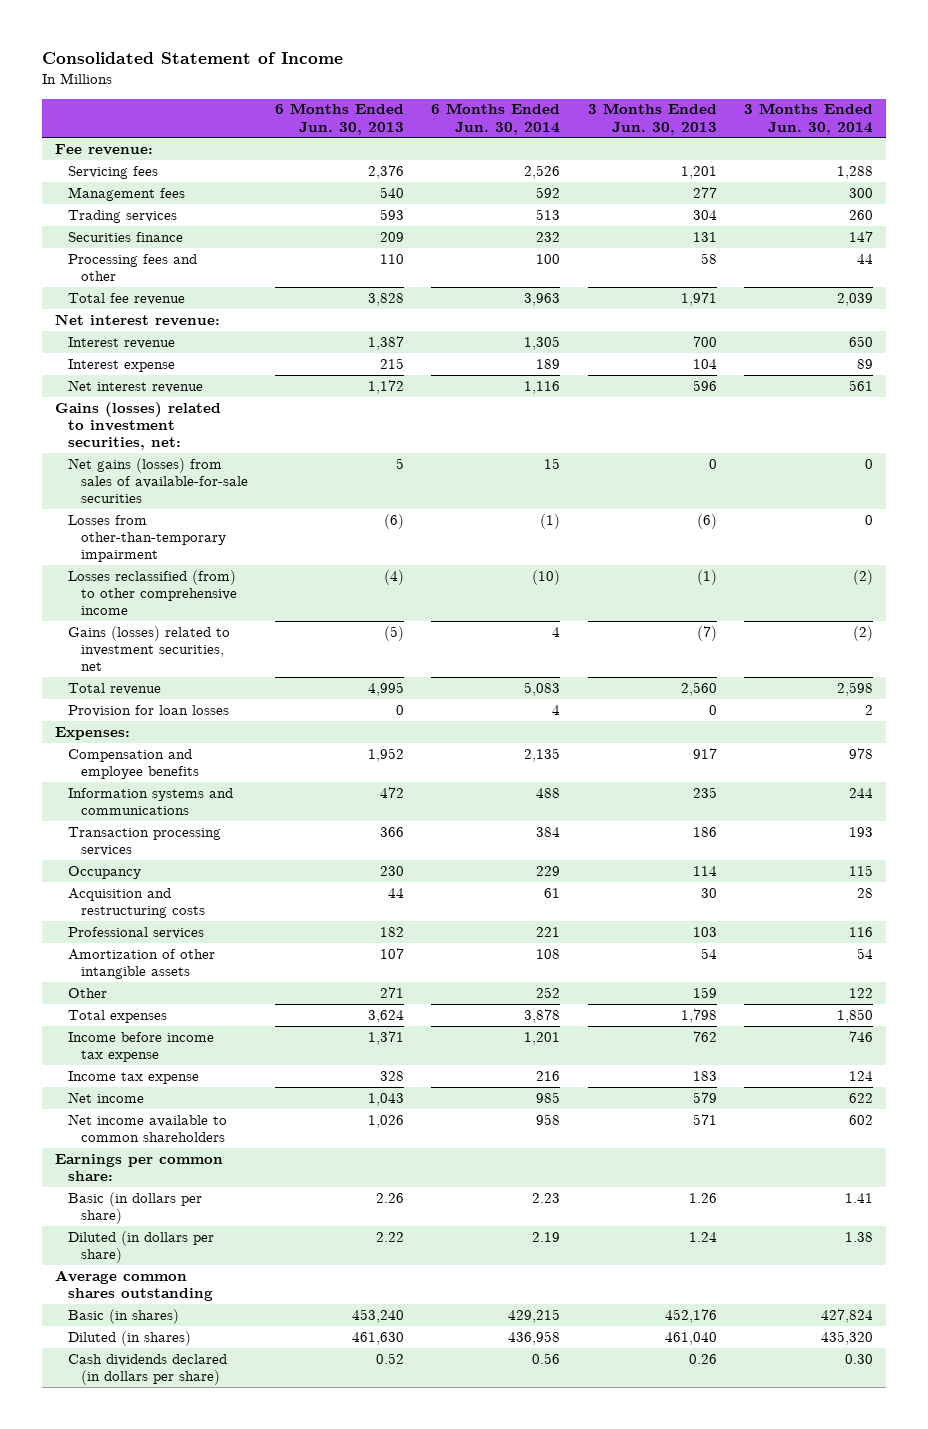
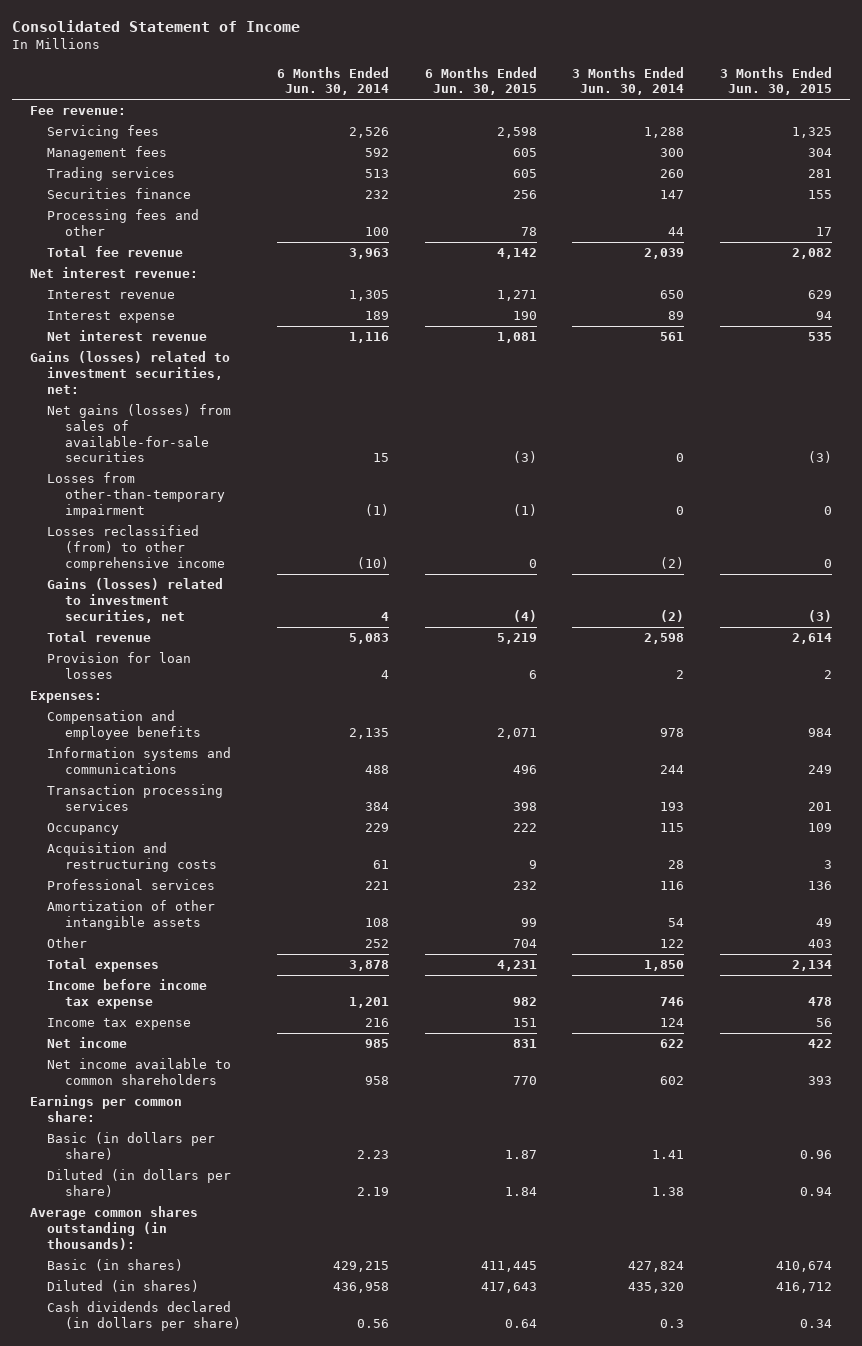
[275,103,405,135] 6 Months Ended Jun. 30, 2013 -> none
[587,103,717,135] 3 Months Ended Jun. 30, 2013 -> none
none -> [424,66,537,96] 6 Months Ended Jun. 30, 2015
none -> [720,66,833,96] 3 Months Ended Jun. 30, 2015
[55,1269,214,1302] Average common shares outstanding -> [29,1206,198,1250] Average common shares outstanding (in thousands):
[844,1353,873,1364] 0.30 -> [660,1318,685,1328] 0.3

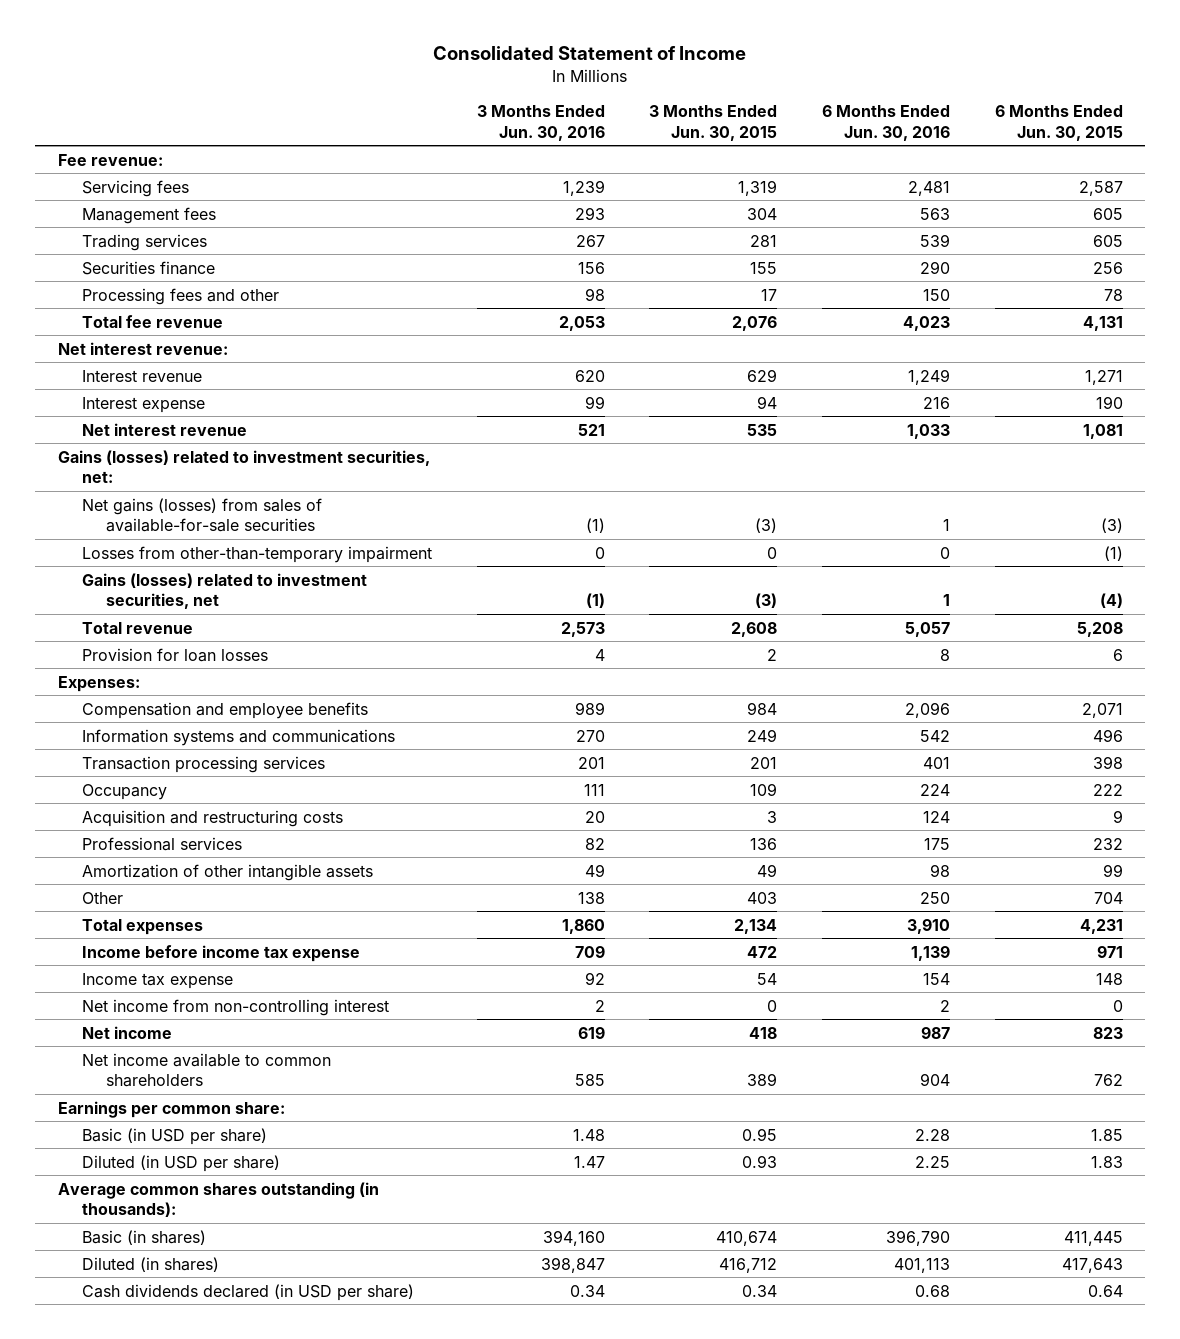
[276,66,389,96] 6 Months Ended Jun. 30, 2014 -> none
[572,66,685,96] 3 Months Ended Jun. 30, 2014 -> none
none -> [476,105,605,141] 3 Months Ended Jun. 30, 2016
none -> [821,105,950,141] 6 Months Ended Jun. 30, 2016
[496,127,537,139] 2,598 -> [1078,180,1123,196] 2,587
[792,127,833,139] 1,325 -> [738,179,778,196] 1,319
[496,248,537,260] 4,142 -> [1082,315,1123,331] 4,131
[792,248,833,260] 2,082 -> [732,315,778,331] 2,076
[47,525,226,571] Losses reclassified (from) to other comprehensive income -> none
[496,633,537,645] 5,219 -> [1076,621,1123,637] 5,208
[792,633,833,645] 2,614 -> [731,621,778,637] 2,608
[512,996,537,1006] 982 -> [1096,944,1123,958] 971
[808,996,833,1006] 478 -> [747,945,778,958] 472
[512,1018,537,1028] 151 -> [1095,972,1123,985] 148
[816,1018,833,1028] 56 -> [757,972,778,985] 54
none -> [81,998,389,1016] Net income from non-controlling interest
[512,1039,537,1049] 831 -> [1092,1026,1123,1039] 823
[808,1039,833,1049] 422 -> [749,1026,778,1039] 418
[512,1075,537,1085] 770 -> [1093,1074,1123,1087] 762
[808,1075,833,1085] 393 -> [747,1073,778,1087] 389
[47,1132,216,1160] Basic (in dollars per share) -> [81,1127,267,1145] Basic (in USD per share)
[504,1149,537,1159] 1.87 -> [1090,1128,1123,1141] 1.85
[800,1149,833,1159] 0.96 -> [742,1127,778,1141] 0.95
[47,1169,232,1197] Diluted (in dollars per share) -> [81,1154,280,1172] Diluted (in USD per share)
[504,1186,537,1196] 1.84 -> [1090,1155,1123,1168] 1.83
[800,1186,833,1196] 0.94 -> [742,1154,778,1168] 0.93
[47,1301,242,1331] Cash dividends declared (in dollars per share) -> [81,1283,414,1301] Cash dividends declared (in USD per share)

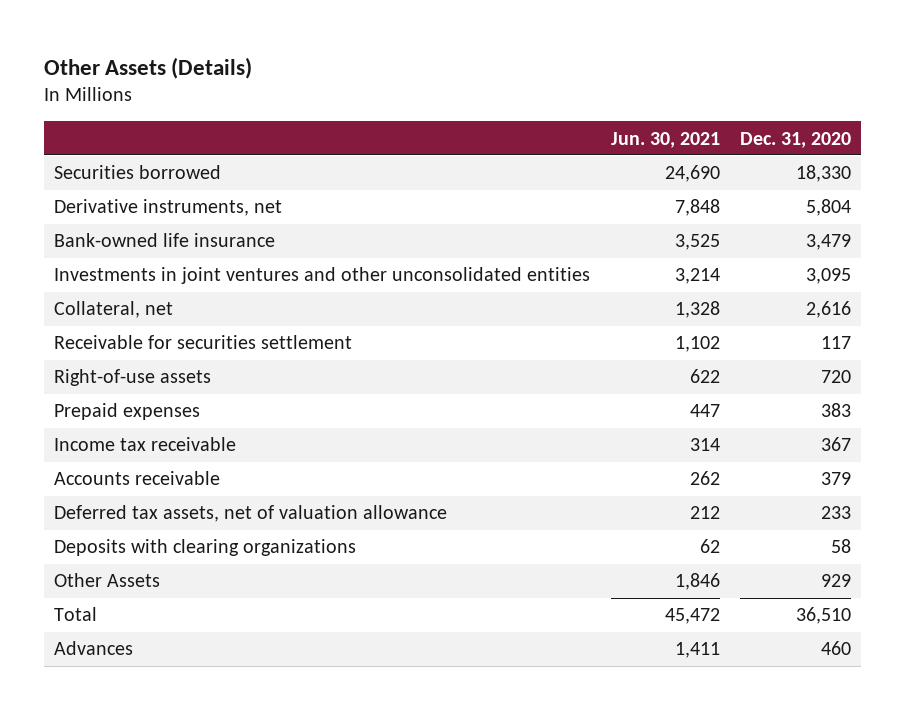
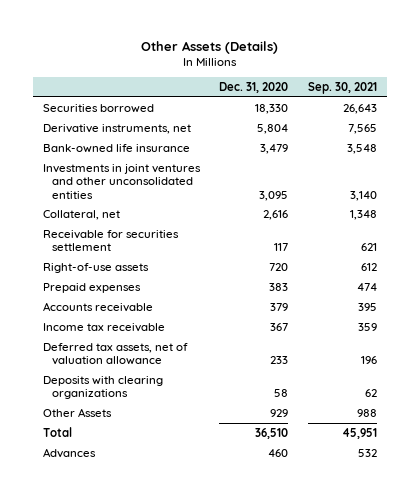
[610,131,720,148] Jun. 30, 2021 -> none
none -> [307,82,377,95] Sep. 30, 2021
[54,437,237,452] Income tax receivable -> [42,322,165,332] Income tax receivable

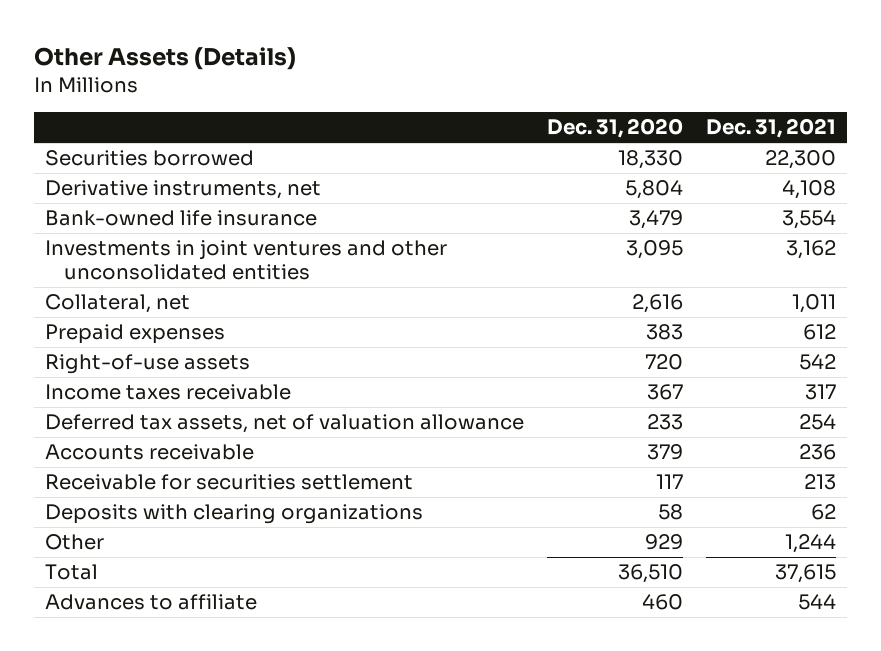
[307,82,377,95] Sep. 30, 2021 -> none
none -> [705,118,836,139] Dec. 31, 2021
[42,262,149,273] Right-of-use assets -> [45,354,251,375] Right-of-use assets
[42,322,165,332] Income tax receivable -> [45,384,292,401] Income taxes receivable
[42,301,153,312] Accounts receivable -> [45,444,255,461] Accounts receivable
[42,229,179,252] Receivable for securities settlement -> [45,474,414,491] Receivable for securities settlement
[42,407,112,417] Other Assets -> [45,534,105,551] Other
[42,447,96,458] Advances -> [45,594,258,611] Advances to affiliate

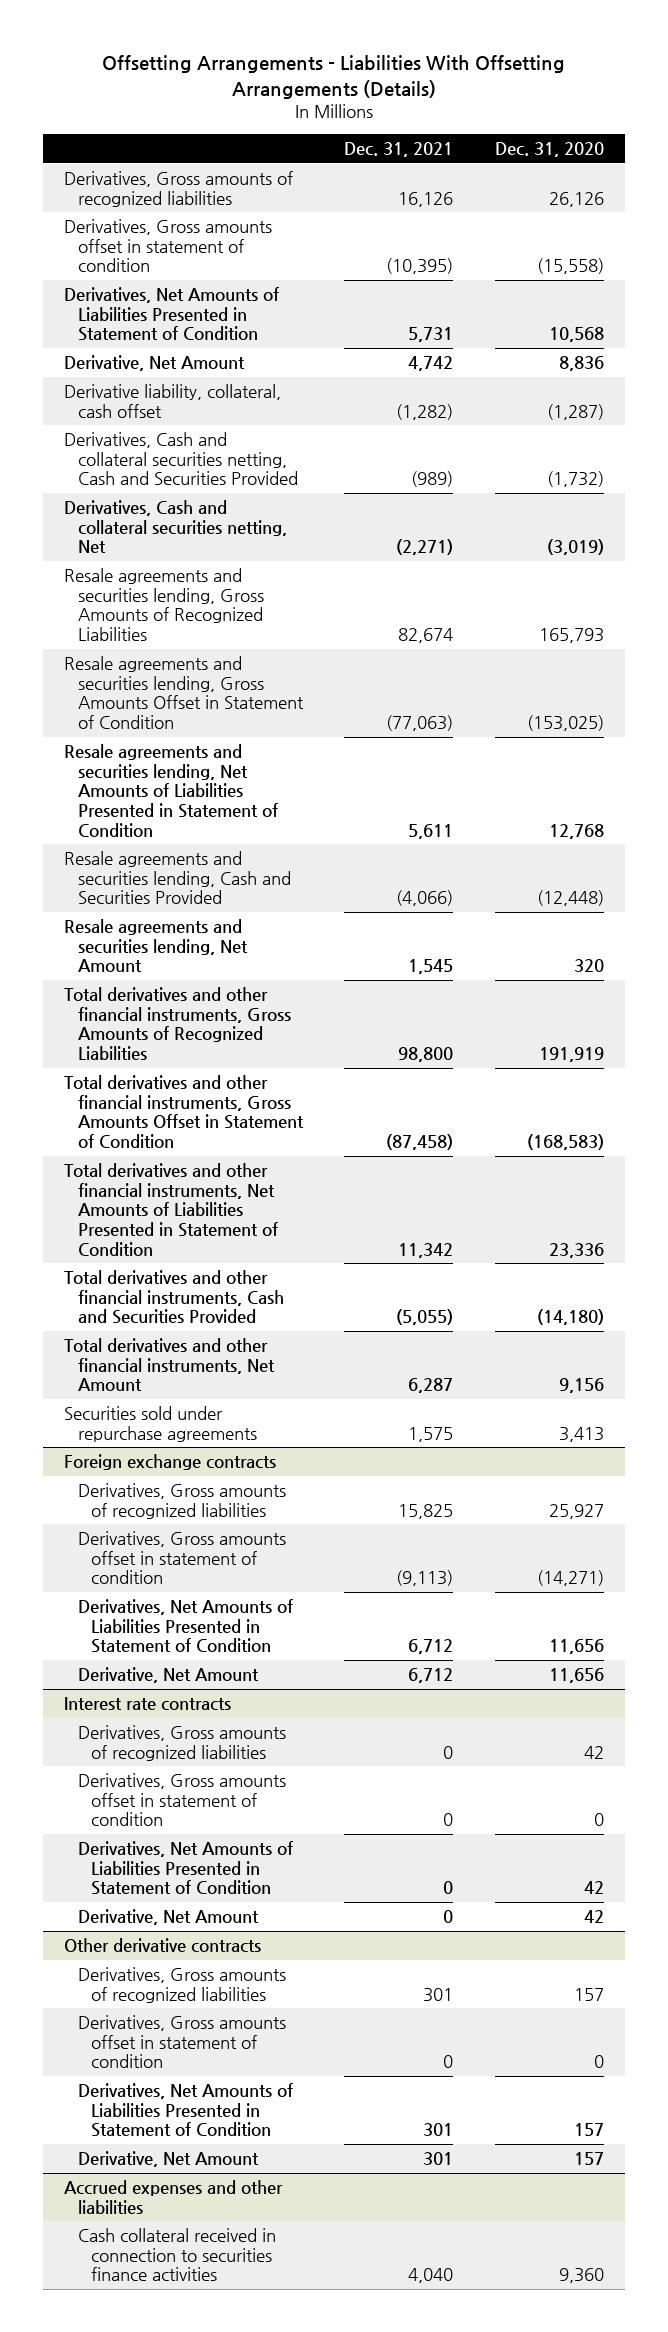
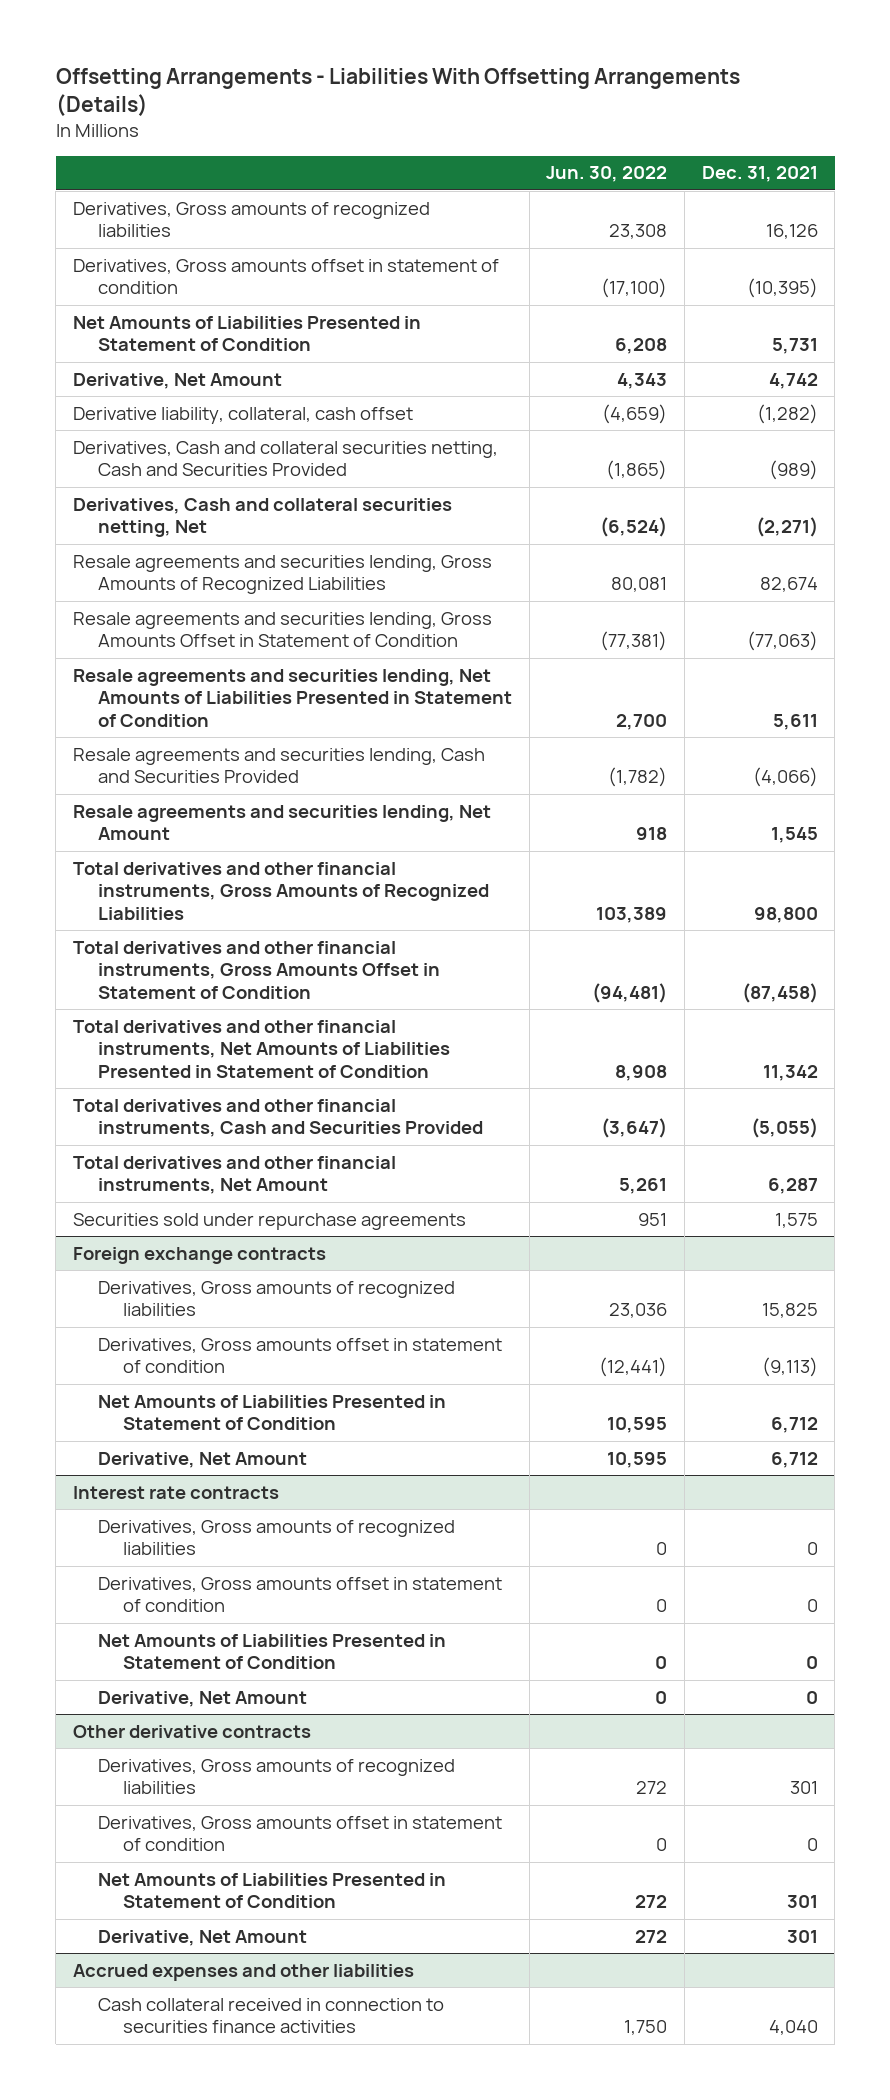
[495,142,605,158] Dec. 31, 2020 -> none
none -> [546,166,668,183] Jun. 30, 2022
[64,287,280,342] Derivatives, Net Amounts of Liabilities Presented in Statement of Condition -> [72,315,421,352] Net Amounts of Liabilities Presented in Statement of Condition
[77,1599,293,1654] Derivatives, Net Amounts of Liabilities Presented in Statement of Condition -> [98,1394,447,1431] Net Amounts of Liabilities Presented in Statement of Condition
[77,1841,293,1896] Derivatives, Net Amounts of Liabilities Presented in Statement of Condition -> [98,1633,447,1670] Net Amounts of Liabilities Presented in Statement of Condition
[77,2083,293,2138] Derivatives, Net Amounts of Liabilities Presented in Statement of Condition -> [98,1872,447,1909] Net Amounts of Liabilities Presented in Statement of Condition

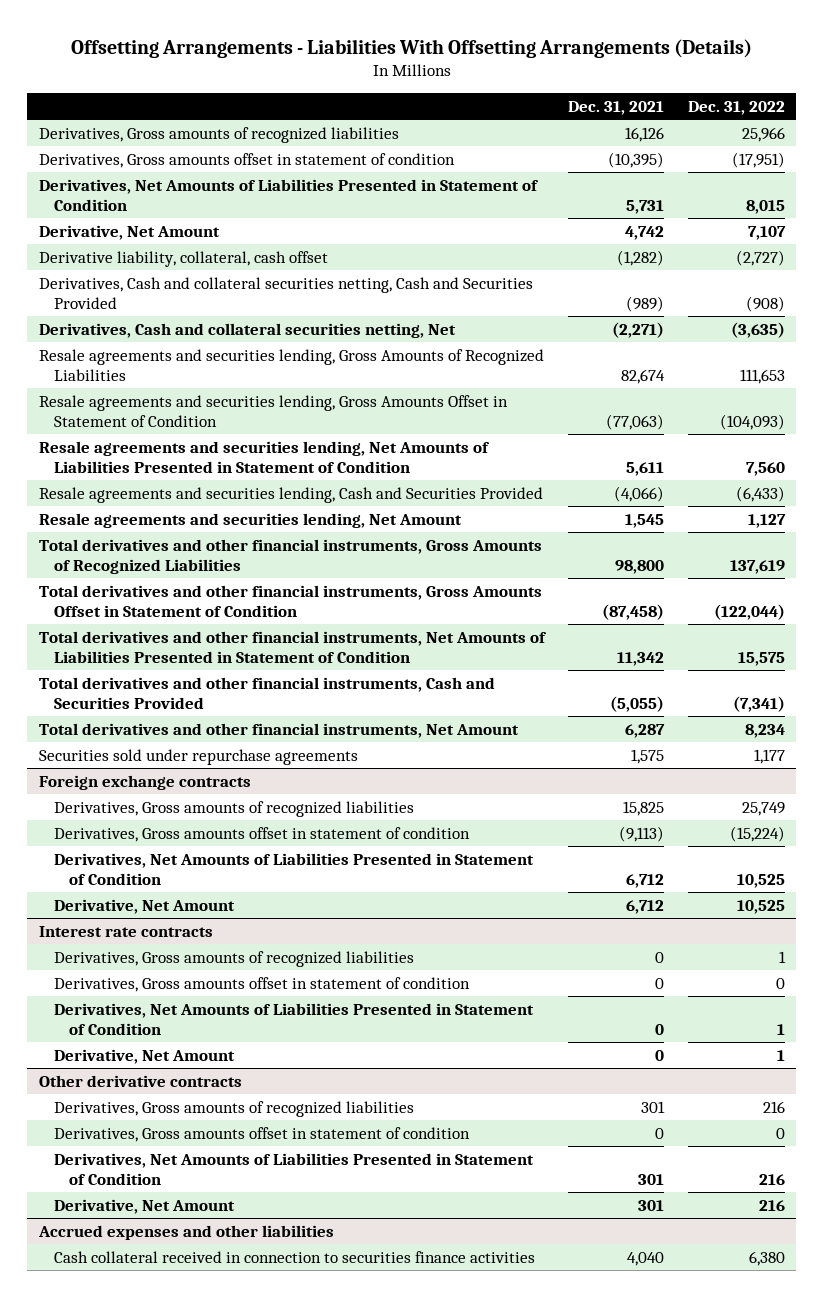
[546,166,668,183] Jun. 30, 2022 -> none
none -> [687,101,785,116] Dec. 31, 2022
[72,315,421,352] Net Amounts of Liabilities Presented in Statement of Condition -> [38,178,539,211] Derivatives, Net Amounts of Liabilities Presented in Statement of Condition
[98,1394,447,1431] Net Amounts of Liabilities Presented in Statement of Condition -> [53,852,534,885] Derivatives, Net Amounts of Liabilities Presented in Statement of Condition
[98,1633,447,1670] Net Amounts of Liabilities Presented in Statement of Condition -> [53,1002,534,1035] Derivatives, Net Amounts of Liabilities Presented in Statement of Condition
[98,1872,447,1909] Net Amounts of Liabilities Presented in Statement of Condition -> [53,1152,534,1185] Derivatives, Net Amounts of Liabilities Presented in Statement of Condition

